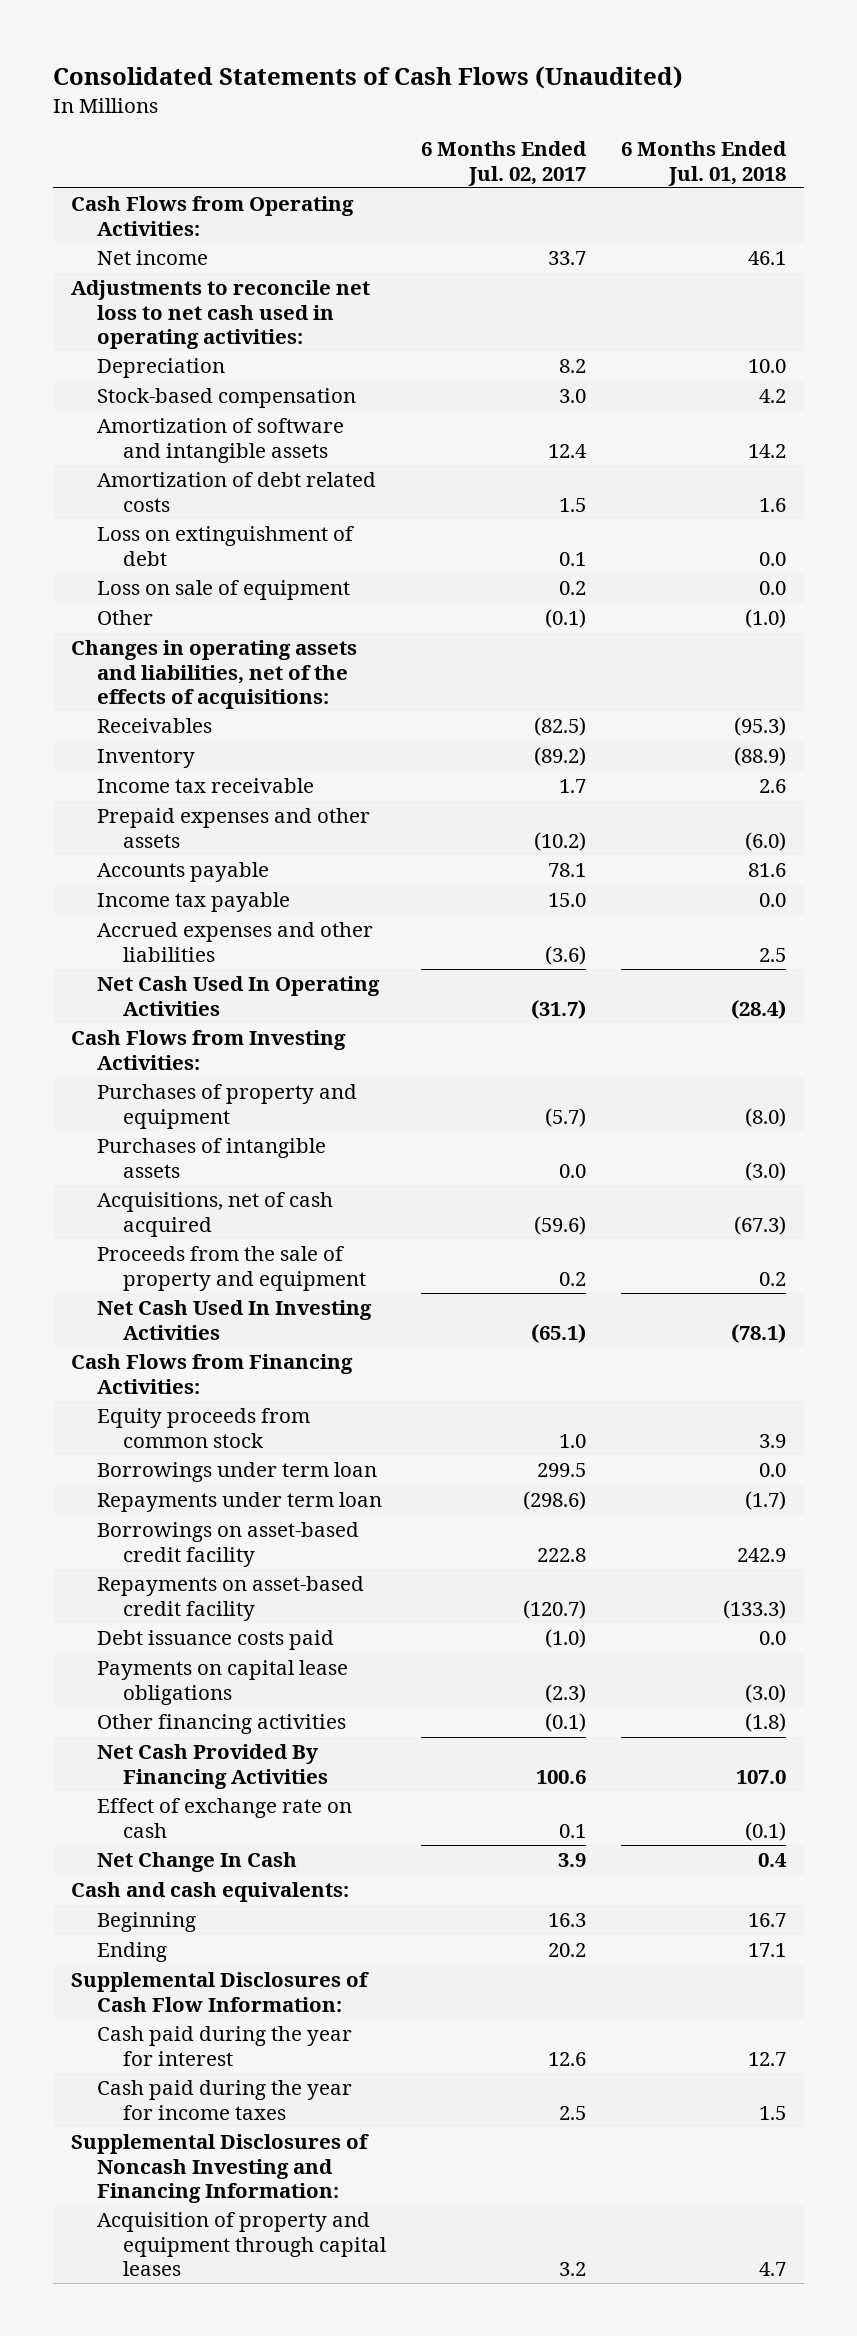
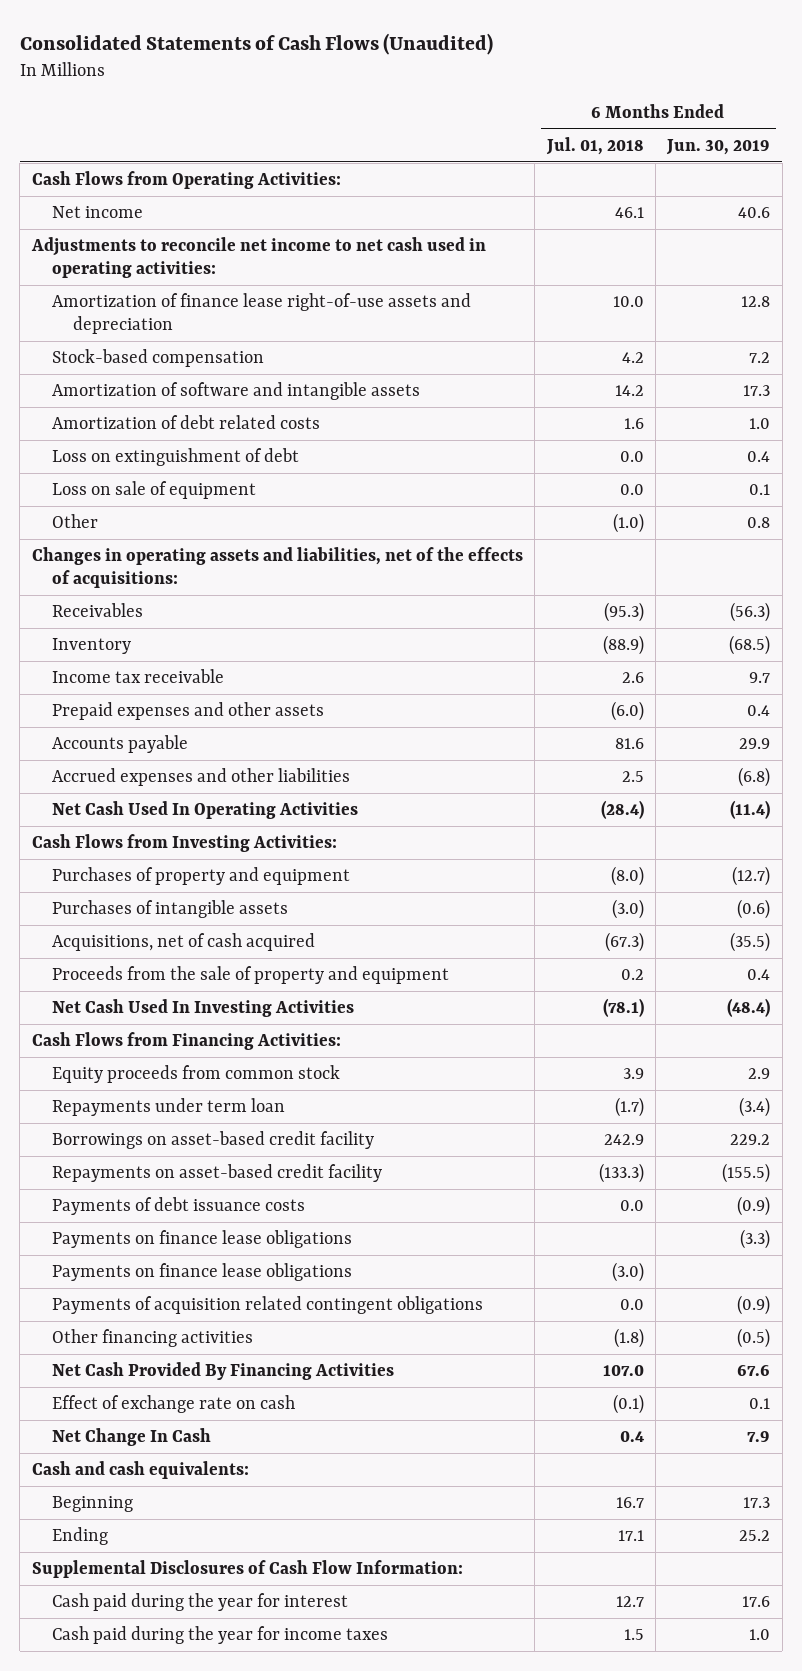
[420,141,587,186] 6 Months Ended Jul. 02, 2017 -> none
none -> [666,138,771,155] Jun. 30, 2019
[96,358,225,379] Depreciation -> none
[70,280,370,350] Adjustments to reconcile net loss to net cash used in operating activities: -> [30,237,486,279] Adjustments to reconcile net income to net cash used in operating activities:
none -> [52,293,472,335] Amortization of finance lease right-of-use assets and depreciation
[96,892,290,913] Income tax payable -> none
[96,1462,377,1483] Borrowings under term loan -> none
[96,1630,334,1651] Debt issuance costs paid -> [52,1197,306,1216] Payments of debt issuance costs
none -> [52,1230,353,1249] Payments on finance lease obligations
[96,1660,348,1705] Payments on capital lease obligations -> [52,1263,353,1282] Payments on finance lease obligations
none -> [52,1296,484,1315] Payments of acquisition related contingent obligations
[70,2134,369,2204] Supplemental Disclosures of Noncash Investing and Financing Information: -> none
[96,2212,387,2277] Acquisition of property and equipment through capital leases -> none

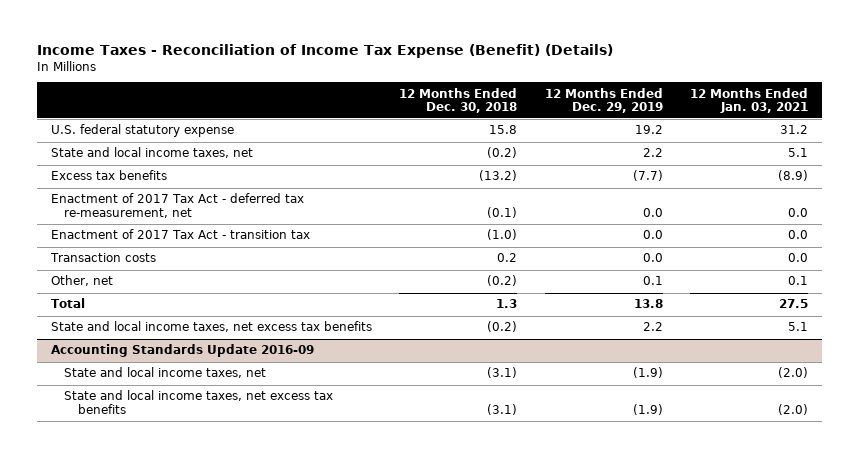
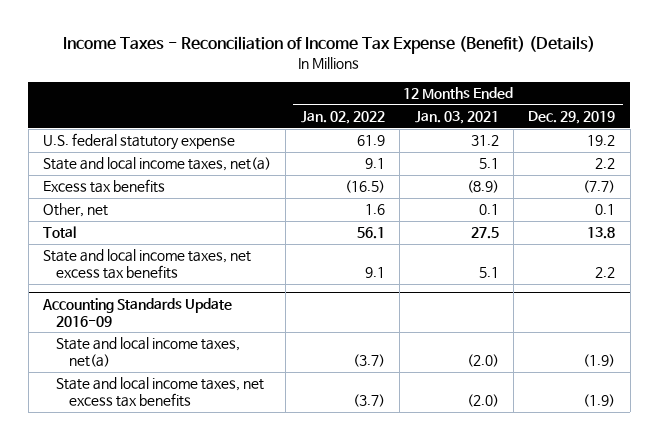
[399,87,518,113] 12 Months Ended Dec. 30, 2018 -> none
none -> [300,111,385,125] Jan. 02, 2022
[50,147,253,159] State and local income taxes, net -> [43,157,272,172] State and local income taxes, net(a)
[50,193,304,218] Enactment of 2017 Tax Act - deferred tax re-measurement, net -> none
[50,229,310,240] Enactment of 2017 Tax Act - transition tax -> none
[49,253,156,263] Transaction costs -> none
[64,367,267,379] State and local income taxes, net -> [55,337,240,368] State and local income taxes, net(a)

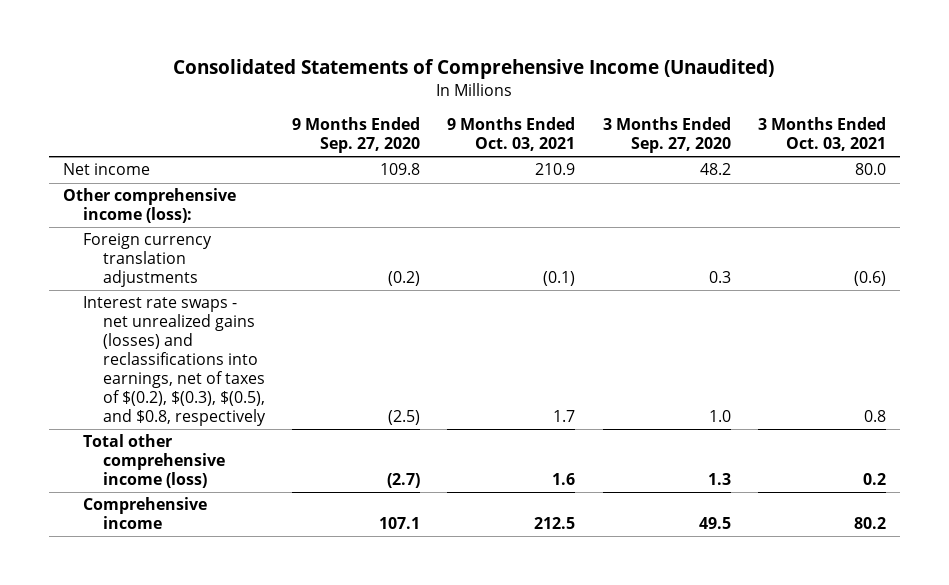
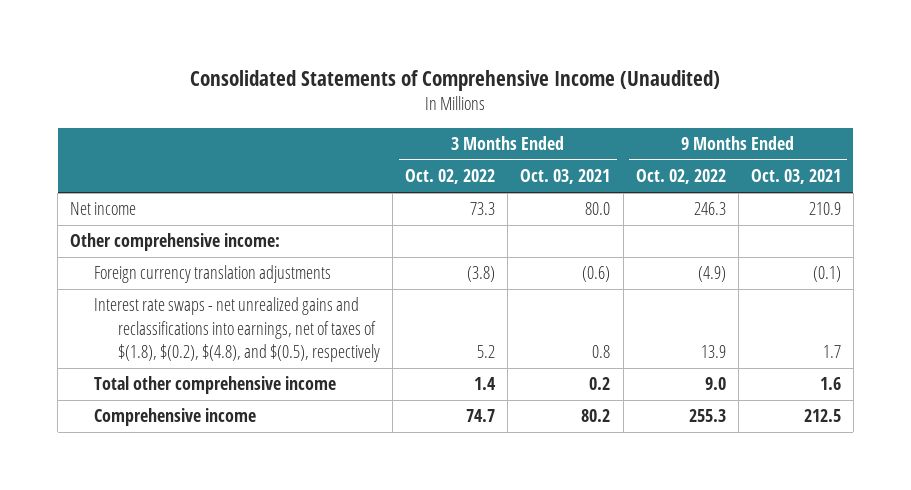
[292,117,421,154] 9 Months Ended Sep. 27, 2020 -> none
[602,117,731,154] 3 Months Ended Sep. 27, 2020 -> none
none -> [405,169,496,185] Oct. 02, 2022
none -> [635,169,726,185] Oct. 02, 2022
[62,188,236,224] Other comprehensive income (loss): -> [70,233,281,252] Other comprehensive income:
[82,296,266,427] Interest rate swaps - net unrealized gains (losses) and reclassifications into earnings, net of taxes of $(0.2), $(0.3), $(0.5), and $0.8, respectively -> [94,297,381,363] Interest rate swaps - net unrealized gains and reclassifications into earnings, net of taxes of $(1.8), $(0.2), $(4.8), and $(0.5), respectively
[82,434,225,489] Total other comprehensive income (loss) -> [94,376,337,395] Total other comprehensive income

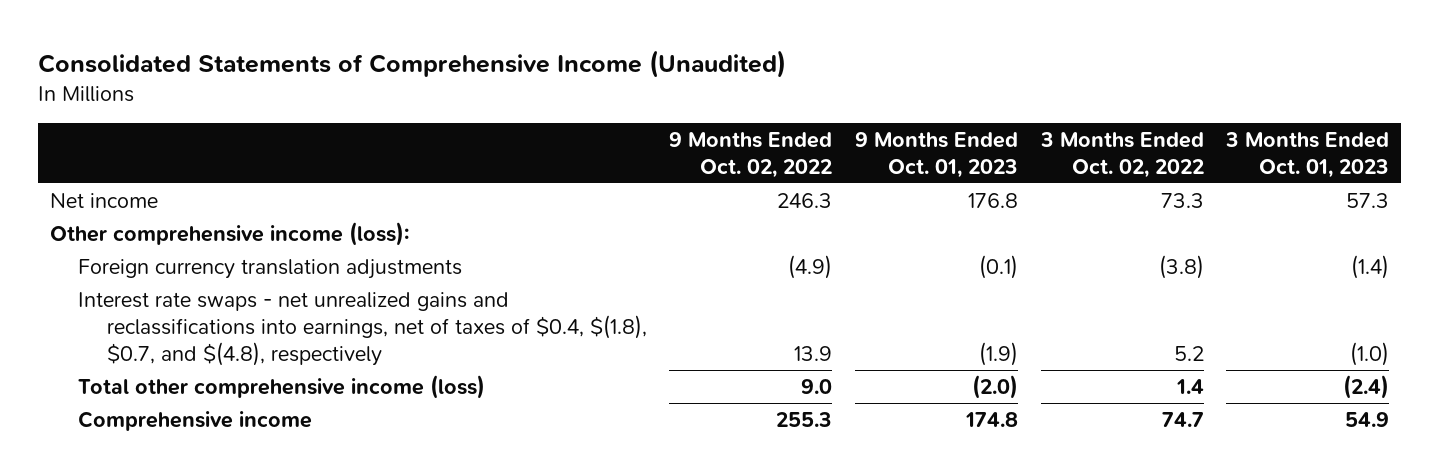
[520,169,611,185] Oct. 03, 2021 -> none
[750,169,841,185] Oct. 03, 2021 -> none
none -> [855,131,1019,178] 9 Months Ended Oct. 01, 2023
none -> [1225,131,1390,178] 3 Months Ended Oct. 01, 2023
[70,233,281,252] Other comprehensive income: -> [49,221,409,246] Other comprehensive income (loss):
[94,297,381,363] Interest rate swaps - net unrealized gains and reclassifications into earnings, net of taxes of $(1.8), $(0.2), $(4.8), and $(0.5), respectively -> [78,291,647,366] Interest rate swaps - net unrealized gains and reclassifications into earnings, net of taxes of $0.4, $(1.8), $0.7, and $(4.8), respectively
[94,376,337,395] Total other comprehensive income -> [78,374,486,399] Total other comprehensive income (loss)

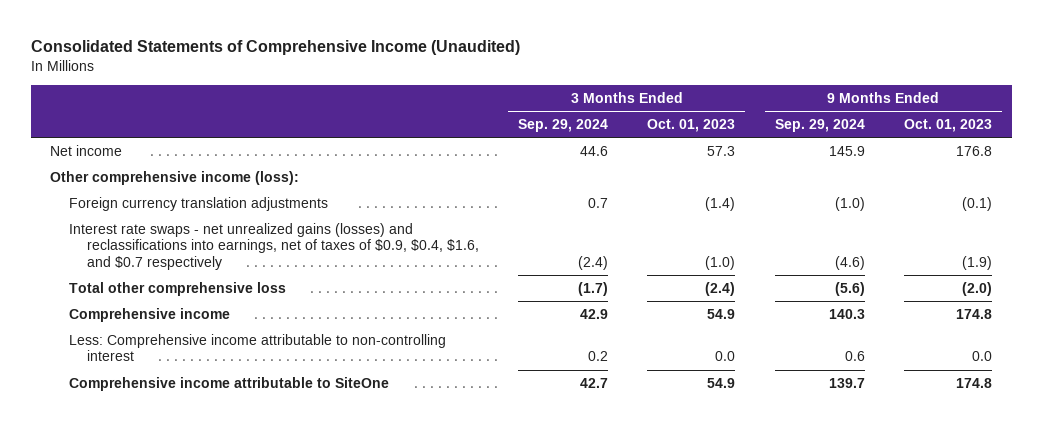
[669,131,833,178] 9 Months Ended Oct. 02, 2022 -> none
[1039,131,1204,178] 3 Months Ended Oct. 02, 2022 -> none
none -> [518,119,609,133] Sep. 29, 2024
none -> [774,119,865,133] Sep. 29, 2024
[78,291,647,366] Interest rate swaps - net unrealized gains and reclassifications into earnings, net of taxes of $0.4, $(1.8), $0.7, and $(4.8), respectively -> [68,222,479,270] Interest rate swaps - net unrealized gains (losses) and reclassifications into earnings, net of taxes of $0.9, $0.4, $1.6, and $0.7 respectively
[78,374,486,399] Total other comprehensive income (loss) -> [68,281,286,296] Total other comprehensive loss
none -> [68,333,446,362] Less: Comprehensive income attributable to non-controlling interest
none -> [68,376,389,391] Comprehensive income attributable to SiteOne

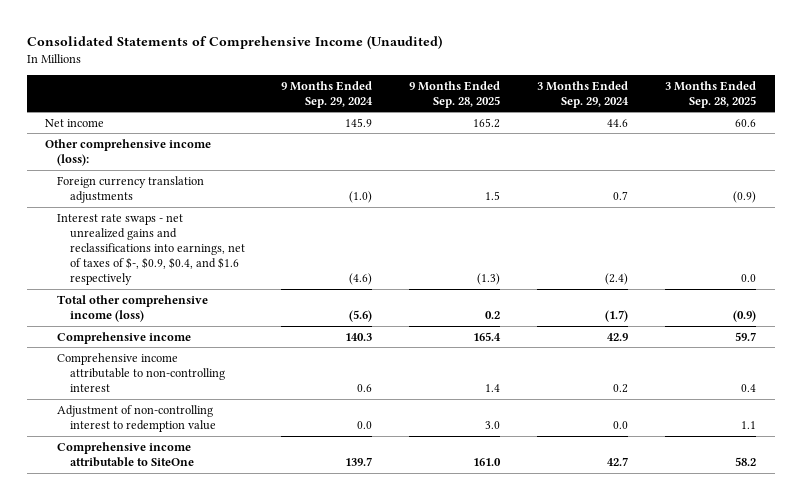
[647,119,736,133] Oct. 01, 2023 -> none
[904,119,993,133] Oct. 01, 2023 -> none
none -> [409,80,501,108] 9 Months Ended Sep. 28, 2025
none -> [665,80,757,108] 3 Months Ended Sep. 28, 2025
[68,222,479,270] Interest rate swaps - net unrealized gains (losses) and reclassifications into earnings, net of taxes of $0.9, $0.4, $1.6, and $0.7 respectively -> [57,213,245,286] Interest rate swaps - net unrealized gains and reclassifications into earnings, net of taxes of $-, $0.9, $0.4, and $1.6 respectively
[68,281,286,296] Total other comprehensive loss -> [57,294,209,322] Total other comprehensive income (loss)
[68,333,446,362] Less: Comprehensive income attributable to non-controlling interest -> [57,352,225,393] Comprehensive income attributable to non-controlling interest
none -> [57,404,216,432] Adjustment of non-controlling interest to redemption value

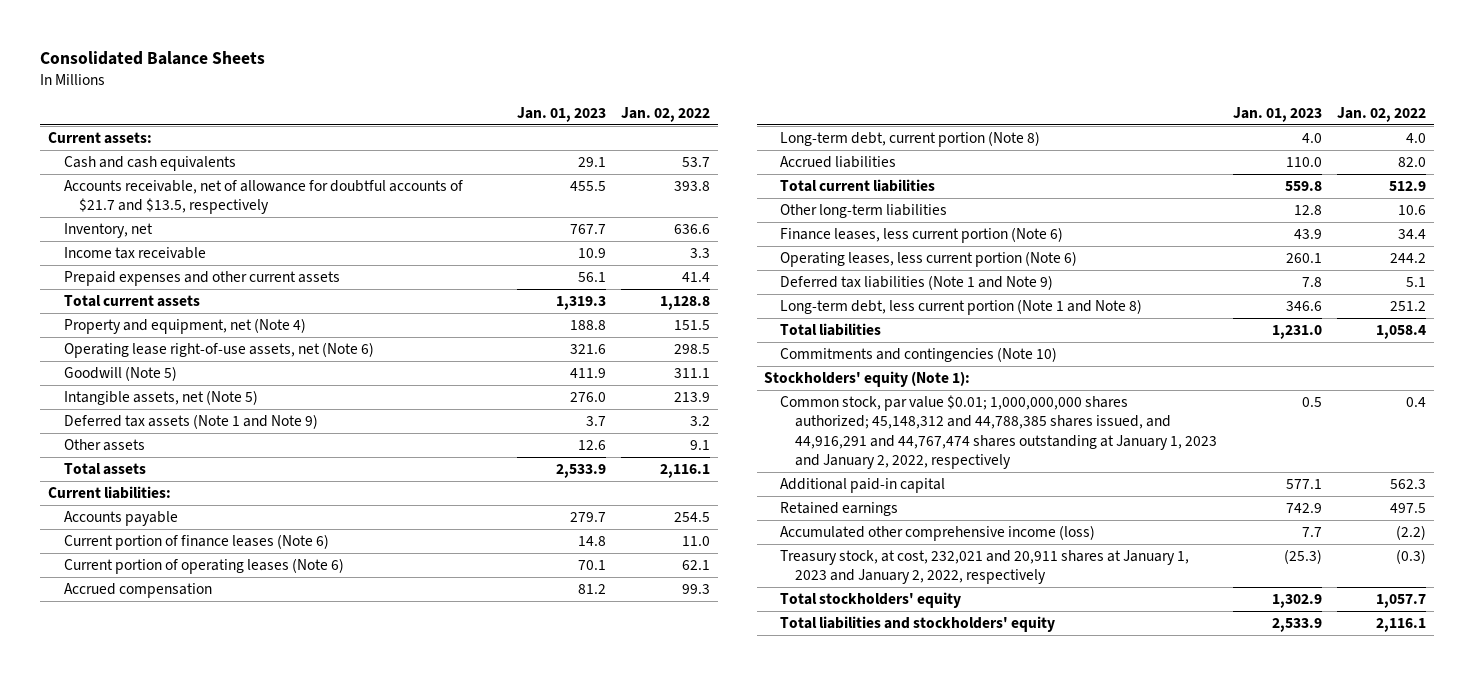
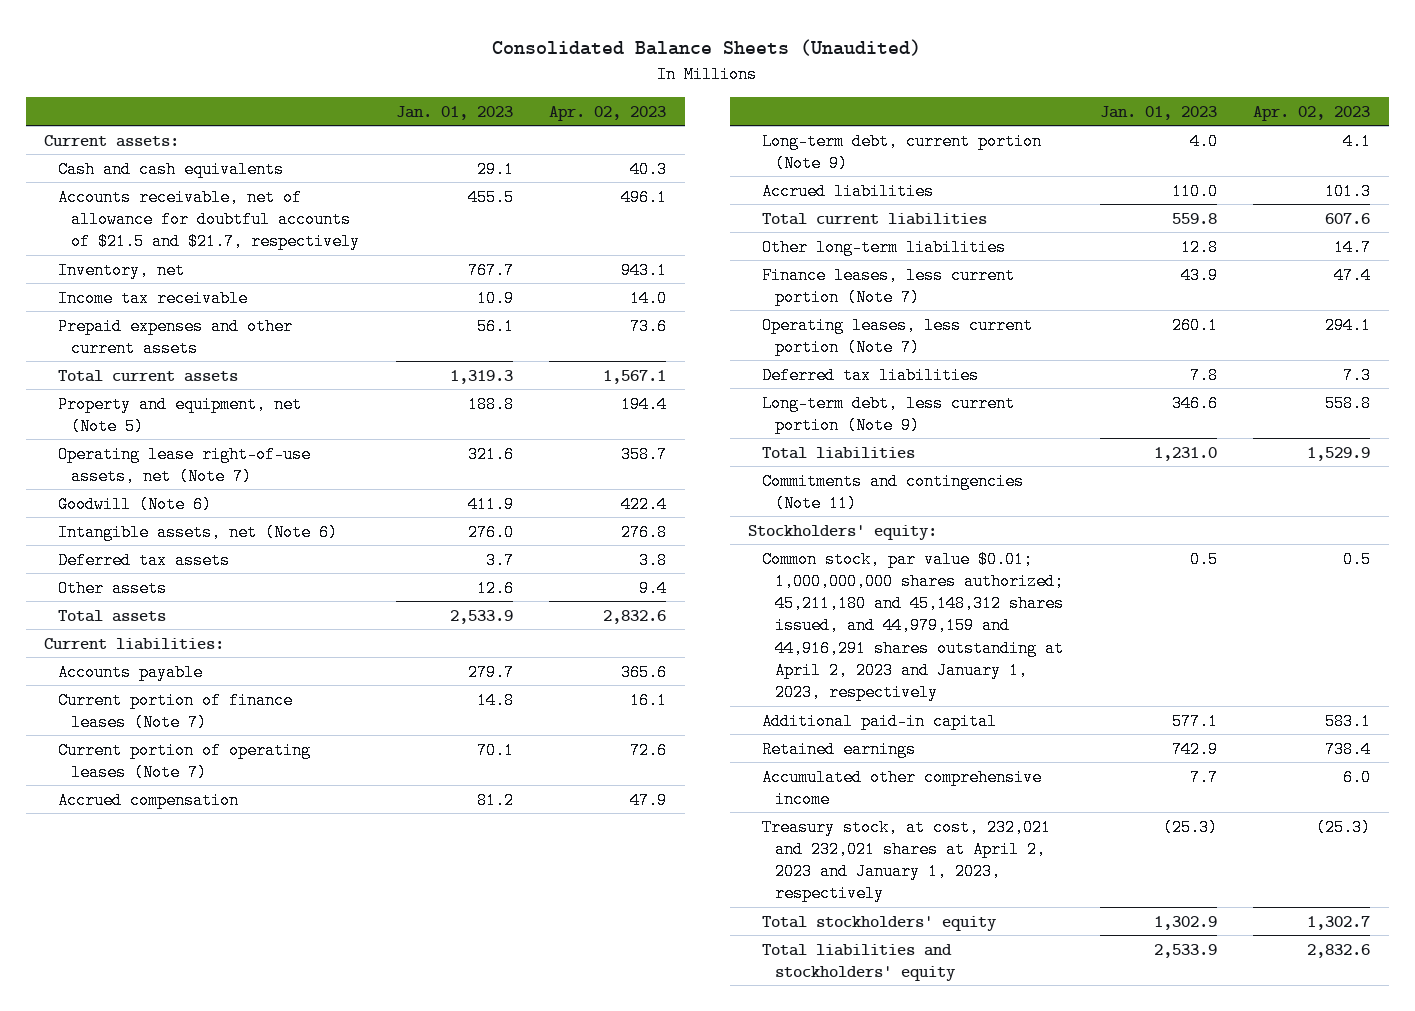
[40,51,266,66] Consolidated Balance Sheets -> [492,39,922,57] Consolidated Balance Sheets (Unaudited)
[621,106,711,122] Jan. 02, 2022 -> none
none -> [549,105,667,121] Apr. 02, 2023
[63,180,463,215] Accounts receivable, net of allowance for doubtful accounts of $21.7 and $13.5, respectively -> [57,188,360,251] Accounts receivable, net of allowance for doubtful accounts of $21.5 and $21.7, respectively
[63,318,306,335] Property and equipment, net (Note 4) -> [57,395,302,435] Property and equipment, net (Note 5)
[63,342,374,359] Operating lease right-of-use assets, net (Note 6) -> [57,445,311,485] Operating lease right-of-use assets, net (Note 7)
[63,366,177,382] Goodwill (Note 5) -> [57,495,212,513] Goodwill (Note 6)
[63,390,258,406] Intangible assets, net (Note 5) -> [57,523,338,541] Intangible assets, net (Note 6)
[63,414,318,430] Deferred tax assets (Note 1 and Note 9) -> [57,551,230,569] Deferred tax assets
[63,534,329,551] Current portion of finance leases (Note 6) -> [57,691,293,731] Current portion of finance leases (Note 7)
[63,558,344,575] Current portion of operating leases (Note 6) -> [57,741,311,781] Current portion of operating leases (Note 7)
[779,131,1040,148] Long-term debt, current portion (Note 8) -> [761,132,1042,172] Long-term debt, current portion (Note 9)
[779,227,1063,244] Finance leases, less current portion (Note 6) -> [761,266,1015,306] Finance leases, less current portion (Note 7)
[779,251,1077,268] Operating leases, less current portion (Note 6) -> [761,316,1033,356] Operating leases, less current portion (Note 7)
[779,275,1053,291] Deferred tax liabilities (Note 1 and Note 9) -> [761,366,979,384] Deferred tax liabilities
[779,299,1142,316] Long-term debt, less current portion (Note 1 and Note 8) -> [761,394,1015,434] Long-term debt, less current portion (Note 9)
[779,347,1057,363] Commitments and contingencies (Note 10) -> [761,472,1024,512] Commitments and contingencies (Note 11)
[764,371,971,388] Stockholders' equity (Note 1): -> [748,524,938,540] Stockholders' equity:
[779,395,1218,469] Common stock, par value $0.01; 1,000,000,000 shares authorized; 45,148,312 and 44,788,385 shares issued, and 44,916,291 and 44,767,474 shares outstanding at January 1, 2023 and January 2, 2022, respectively -> [761,550,1065,702] Common stock, par value $0.01; 1,000,000,000 shares authorized; 45,211,180 and 45,148,312 shares issued, and 44,979,159 and 44,916,291 shares outstanding at April 2, 2023 and January 1, 2023, respectively
[779,525,1095,542] Accumulated other comprehensive income (loss) -> [761,768,1042,808] Accumulated other comprehensive income
[779,550,1189,585] Treasury stock, at cost, 232,021 and 20,911 shares at January 1, 2023 and January 2, 2022, respectively -> [761,818,1051,903] Treasury stock, at cost, 232,021 and 232,021 shares at April 2, 2023 and January 1, 2023, respectively

